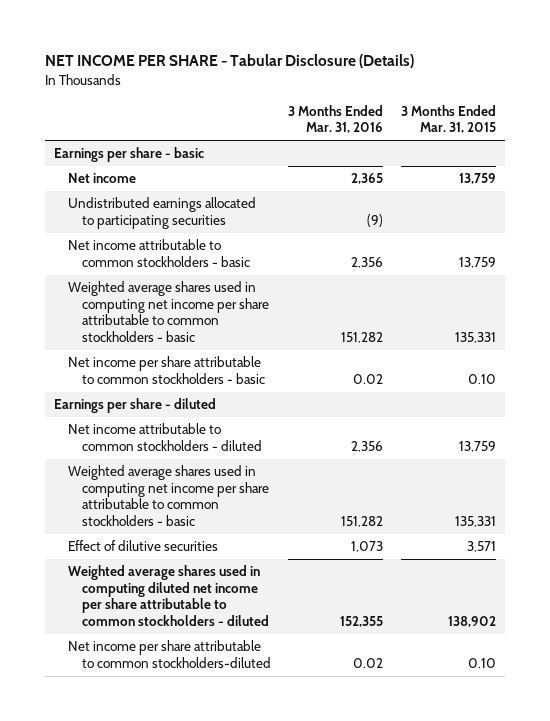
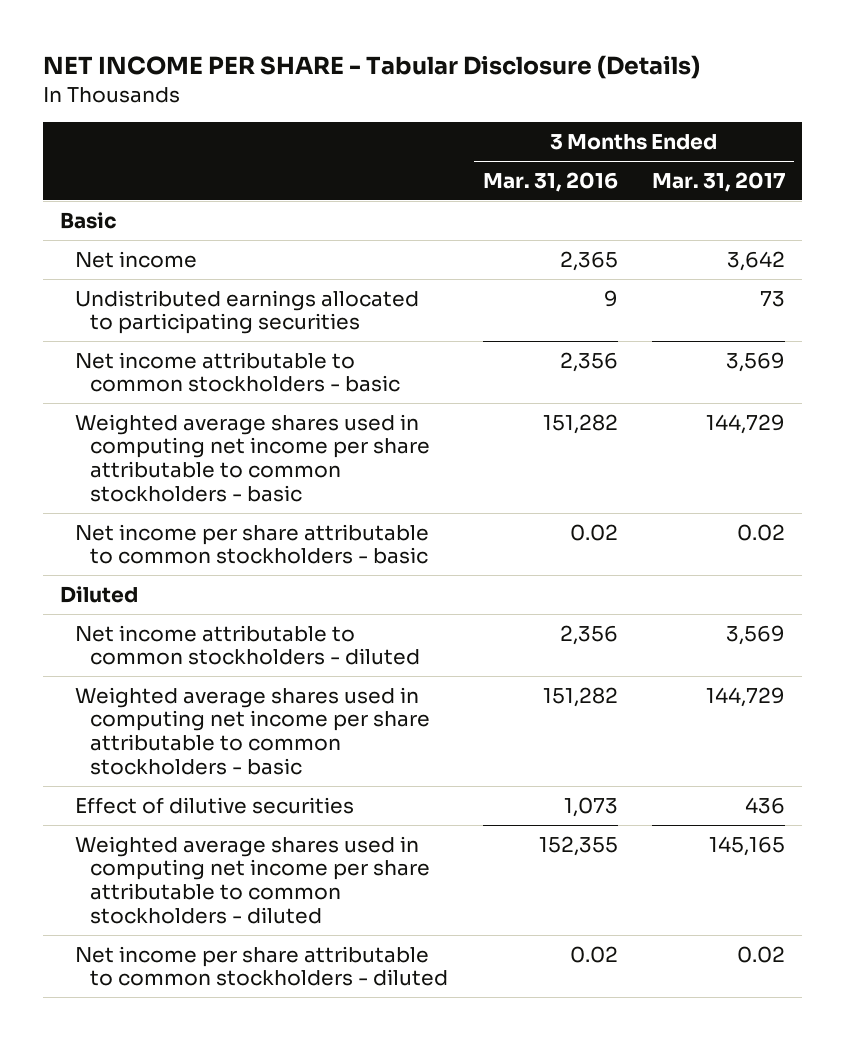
[400,104,496,134] 3 Months Ended Mar. 31, 2015 -> none
none -> [651,171,785,192] Mar. 31, 2017
[53,147,204,163] Earnings per share - basic -> [59,211,117,229] Basic
[367,213,384,227] (9) -> [603,289,618,307] 9
[53,398,216,414] Earnings per share - diluted -> [59,585,138,603] Diluted
[67,565,270,626] Weighted average shares used in computing diluted net income per share attributable to common stockholders - diluted -> [75,835,431,924] Weighted average shares used in computing net income per share attributable to common stockholders - diluted
[67,640,272,668] Net income per share attributable to common stockholders-diluted -> [75,945,449,987] Net income per share attributable to common stockholders - diluted

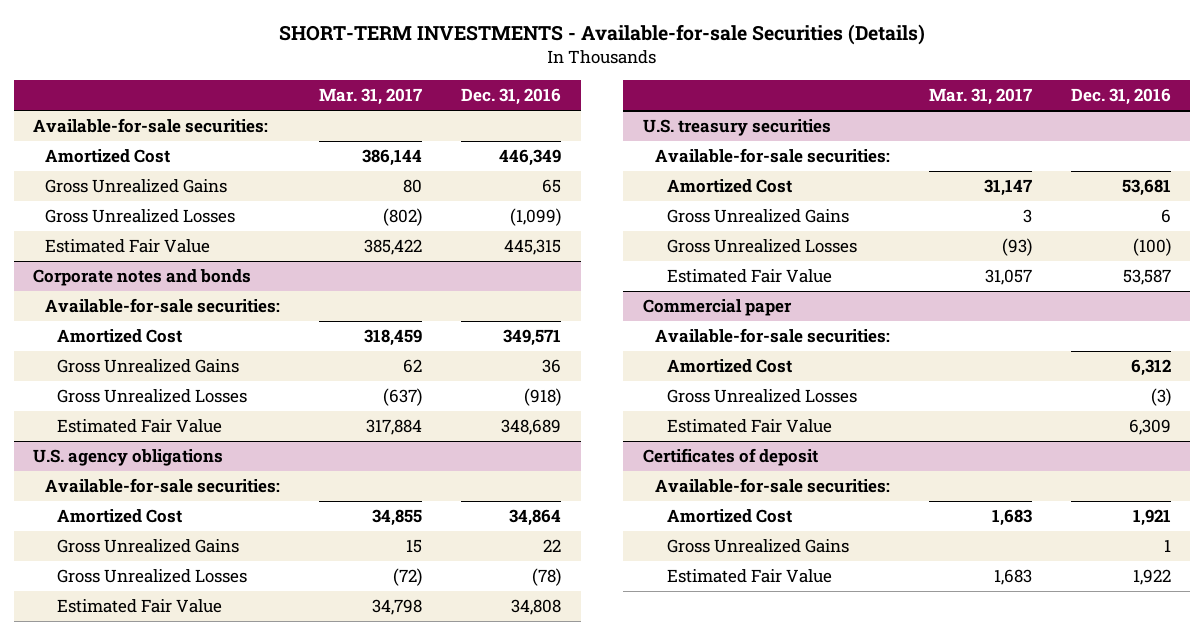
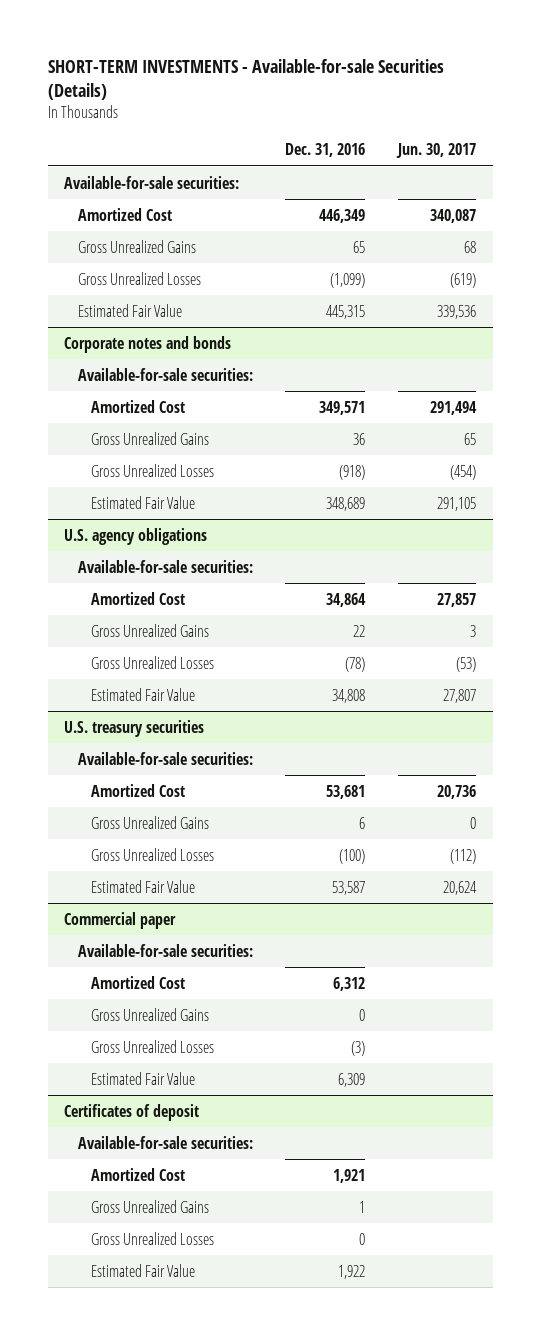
[319,88,423,106] Mar. 31, 2017 -> none
none -> [396,143,477,159] Jun. 30, 2017
none -> [90,1007,209,1021] Gross Unrealized Gains
none -> [90,1231,214,1245] Gross Unrealized Losses

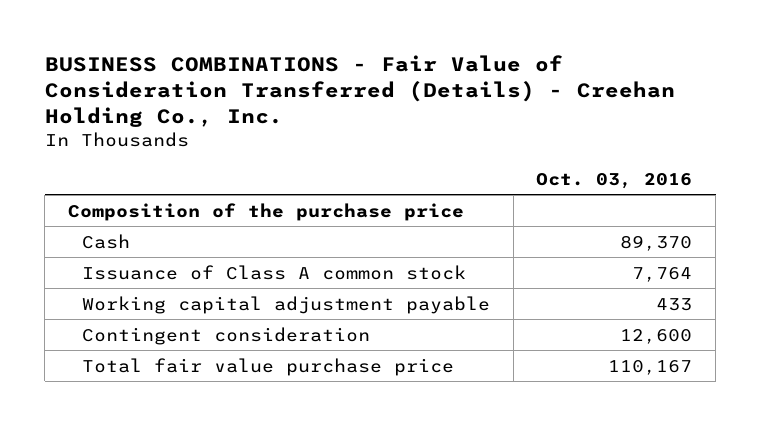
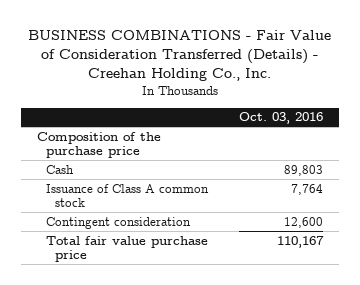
[620,234,693,251] 89,370 -> [284,164,324,176] 89,803
[81,295,490,314] Working capital adjustment payable -> none

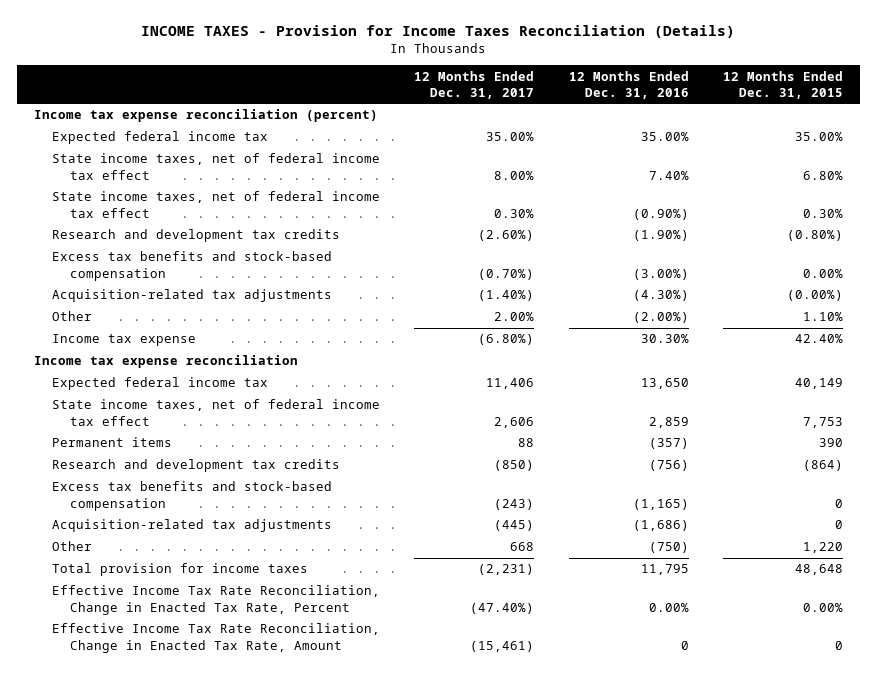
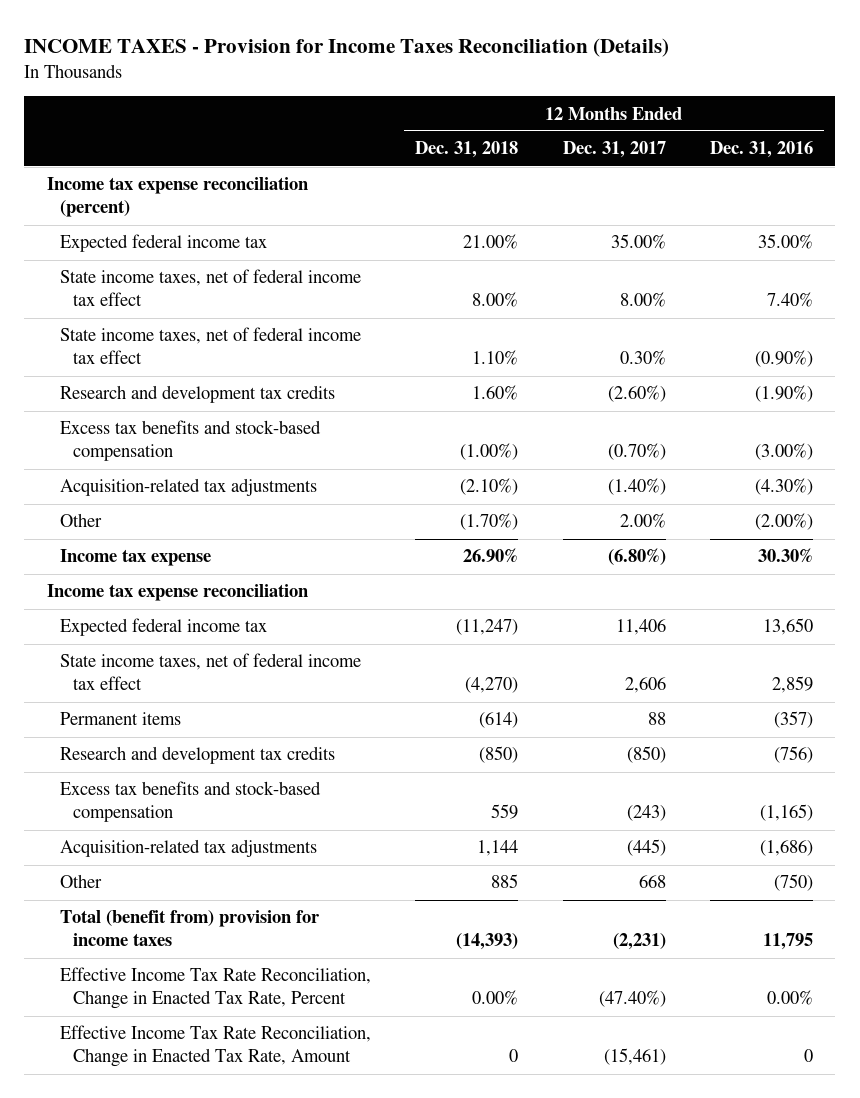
[722,70,843,99] 12 Months Ended Dec. 31, 2015 -> none
none -> [415,141,519,159] Dec. 31, 2018
[51,563,308,577] Total provision for income taxes -> [59,910,320,947] Total (benefit from) provision for income taxes

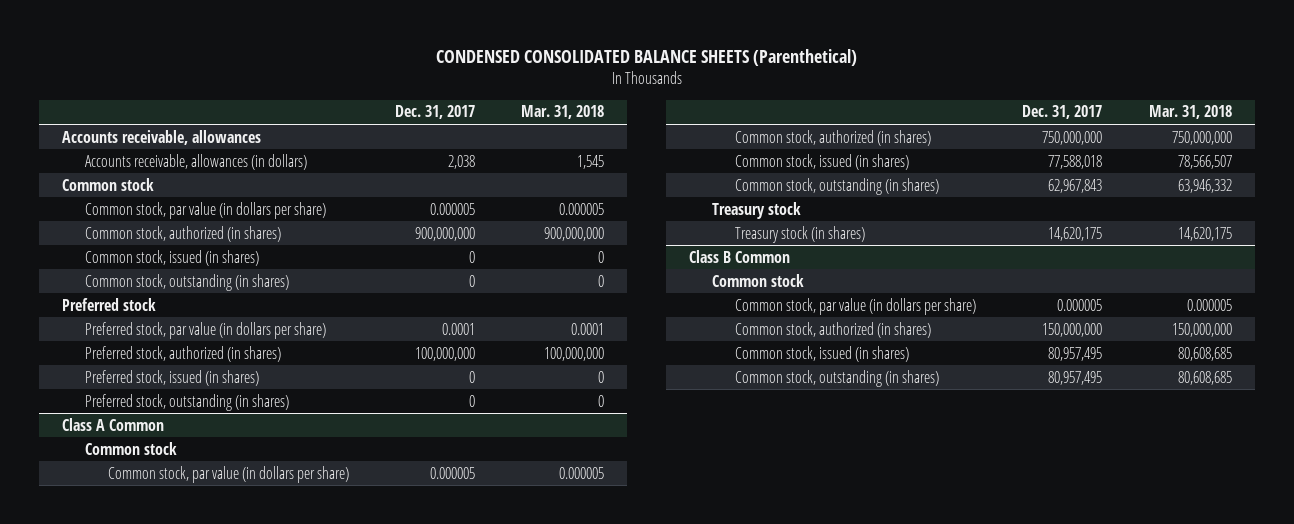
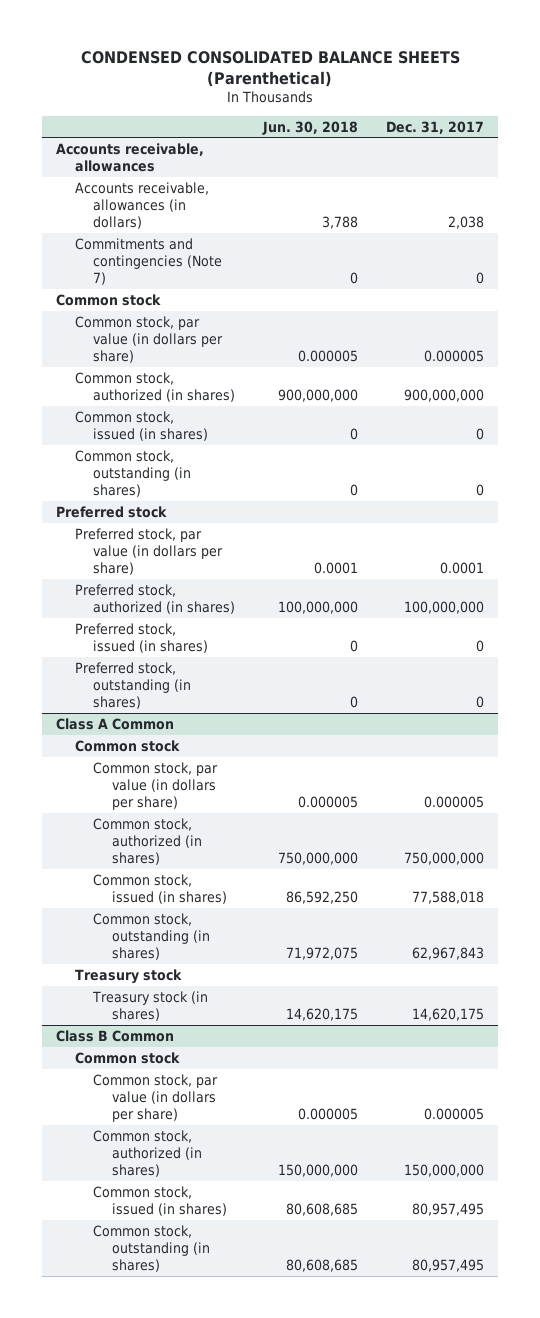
[521,105,605,120] Mar. 31, 2018 -> none
none -> [262,120,359,135] Jun. 30, 2018
none -> [74,237,223,285] Commitments and contingencies (Note 7)

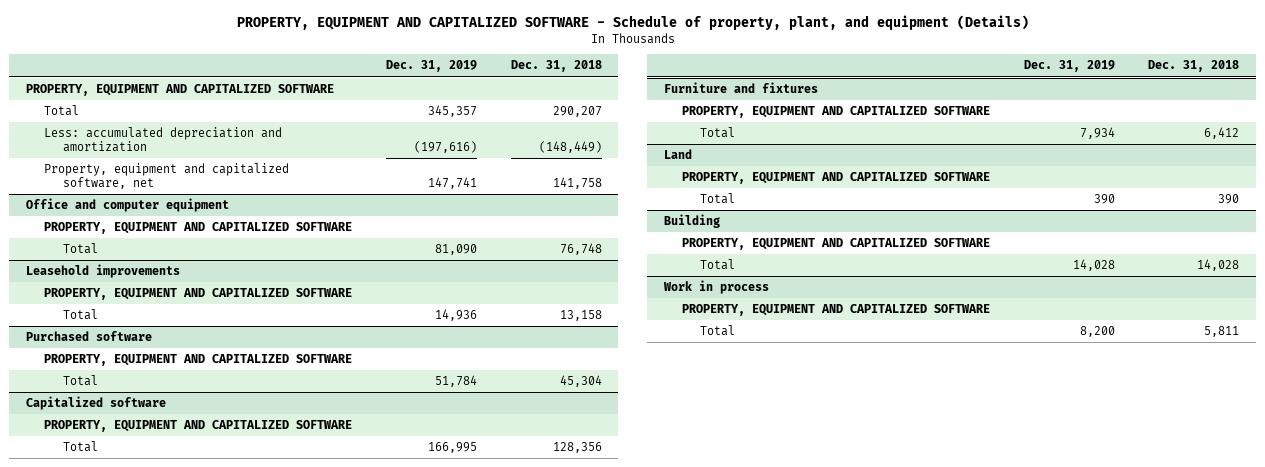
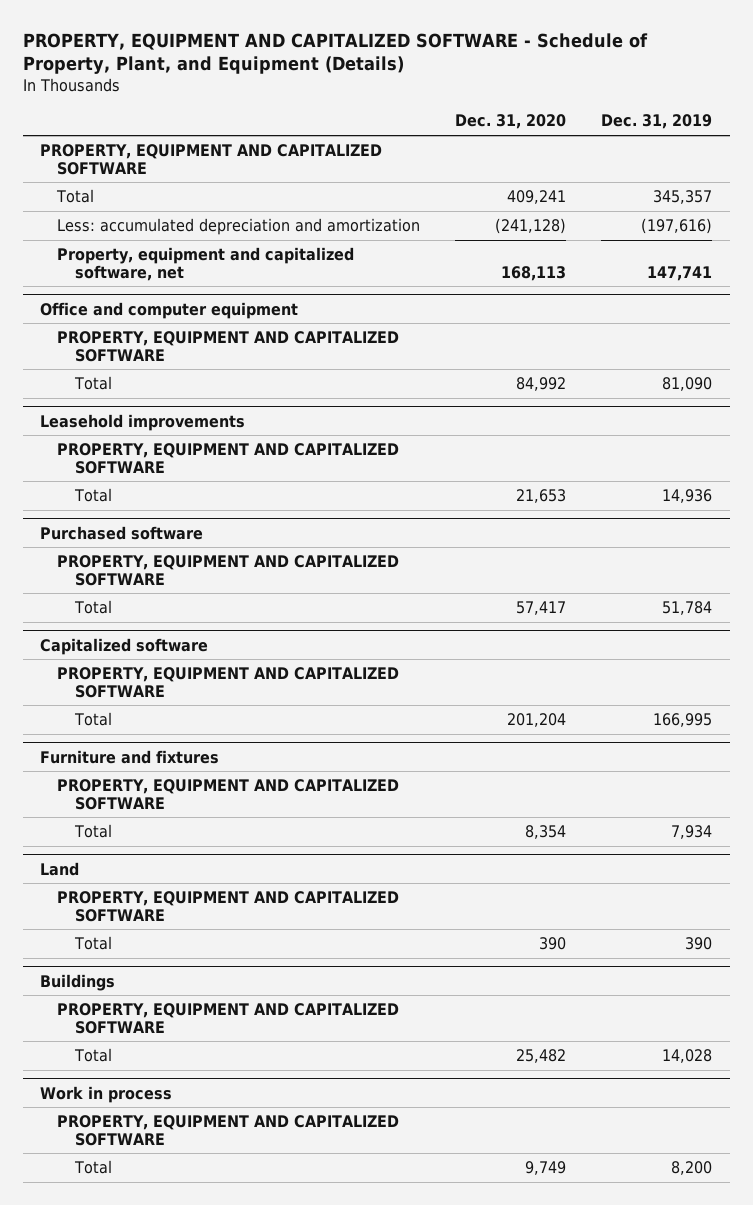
[236,15,1029,31] PROPERTY, EQUIPMENT AND CAPITALIZED SOFTWARE - Schedule of property, plant, and equipment (Details) -> [22,32,648,75] PROPERTY, EQUIPMENT AND CAPITALIZED SOFTWARE - Schedule of Property, Plant, and Equipment (Details)
[510,60,602,73] Dec. 31, 2018 -> none
none -> [455,114,567,130] Dec. 31, 2020
[663,214,720,229] Building -> [40,973,116,991] Buildings

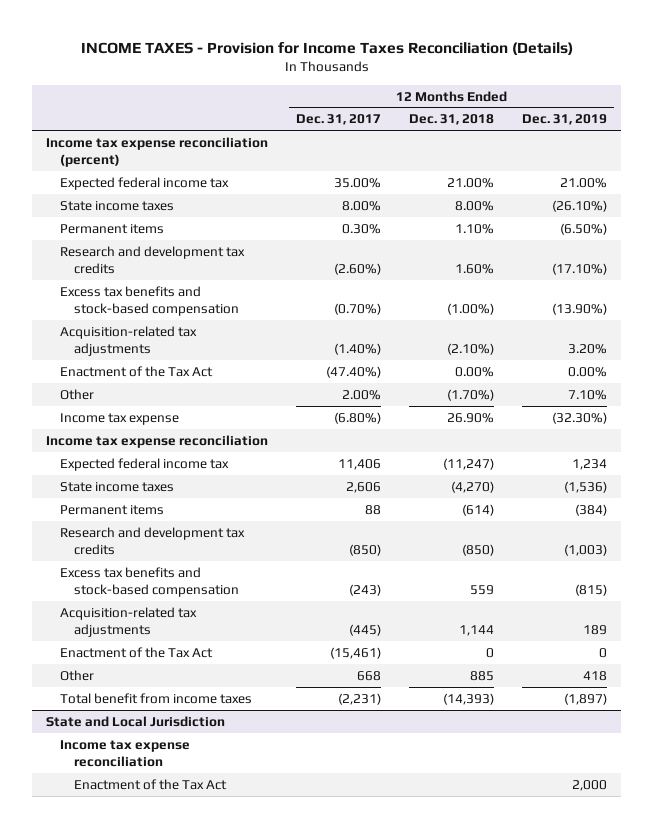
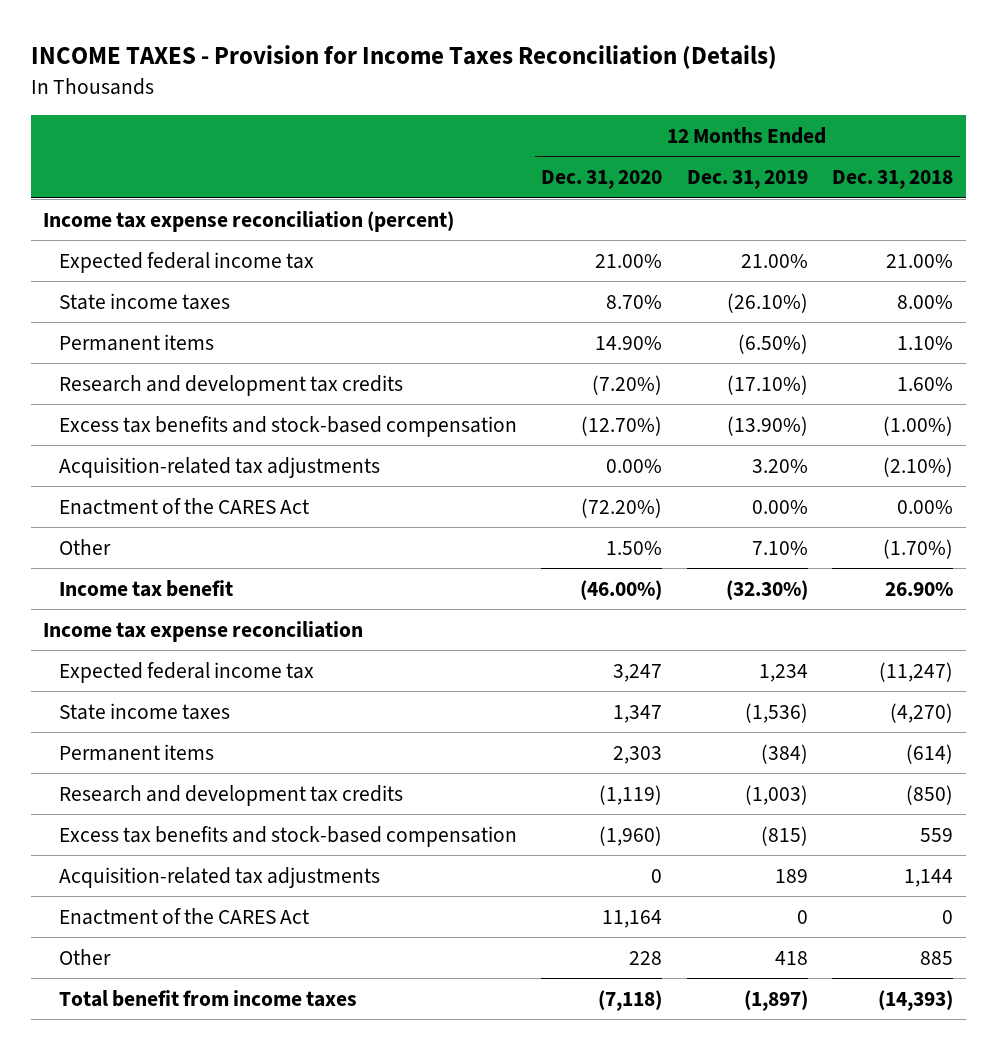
[296,114,382,126] Dec. 31, 2017 -> none
none -> [541,170,663,190] Dec. 31, 2020
[59,365,213,377] Enactment of the Tax Act -> [58,497,309,515] Enactment of the CARES Act
[59,412,179,425] Income tax expense -> [58,579,233,597] Income tax benefit
[59,646,213,658] Enactment of the Tax Act -> [58,907,309,925] Enactment of the CARES Act
[46,715,226,727] State and Local Jurisdiction -> none
[59,739,190,768] Income tax expense reconciliation -> none
[73,778,227,790] Enactment of the Tax Act -> none

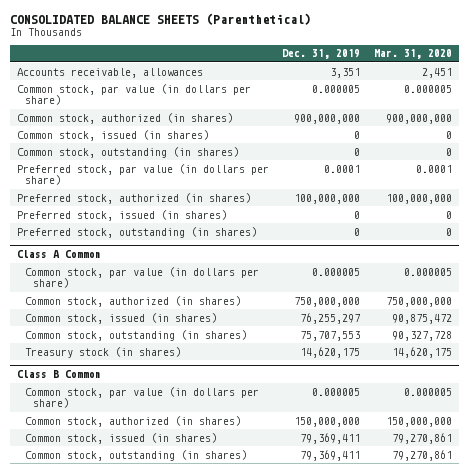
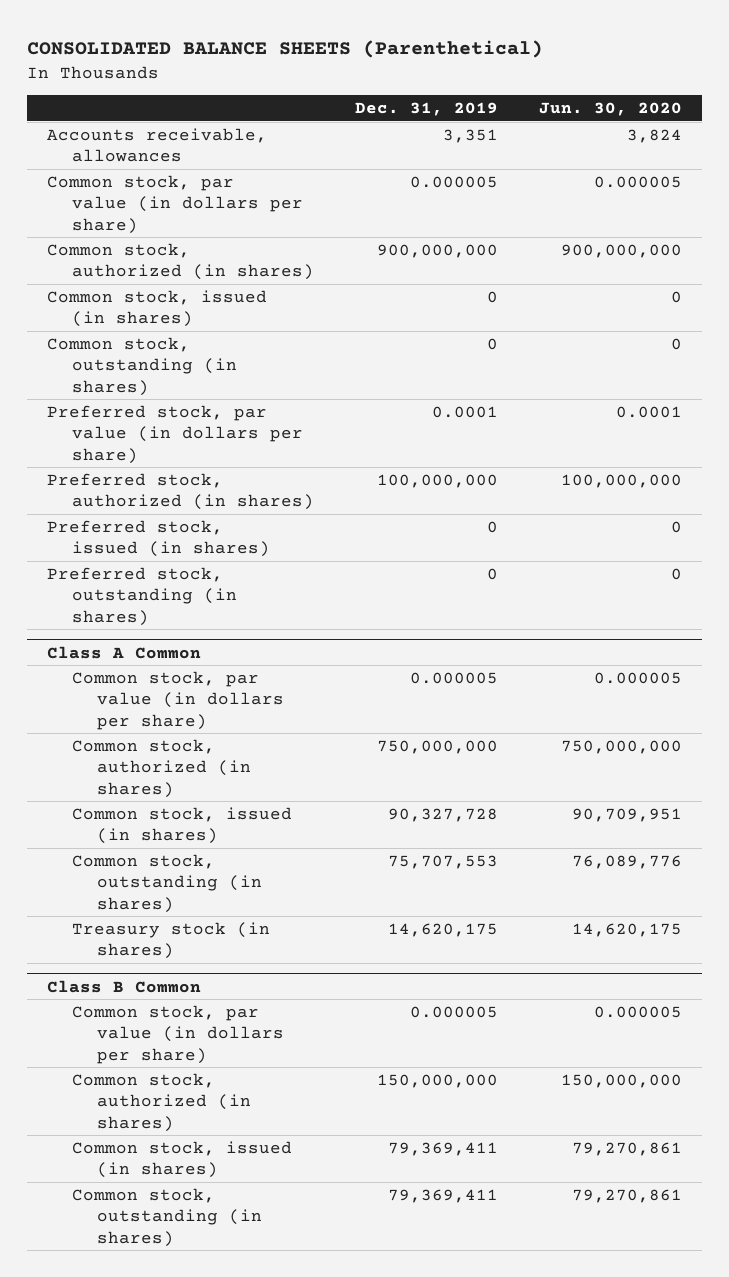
[374,49,453,60] Mar. 31, 2020 -> none
none -> [538,102,682,117] Jun. 30, 2020
[300,312,361,324] 76,255,297 -> [387,807,498,822] 90,327,728

